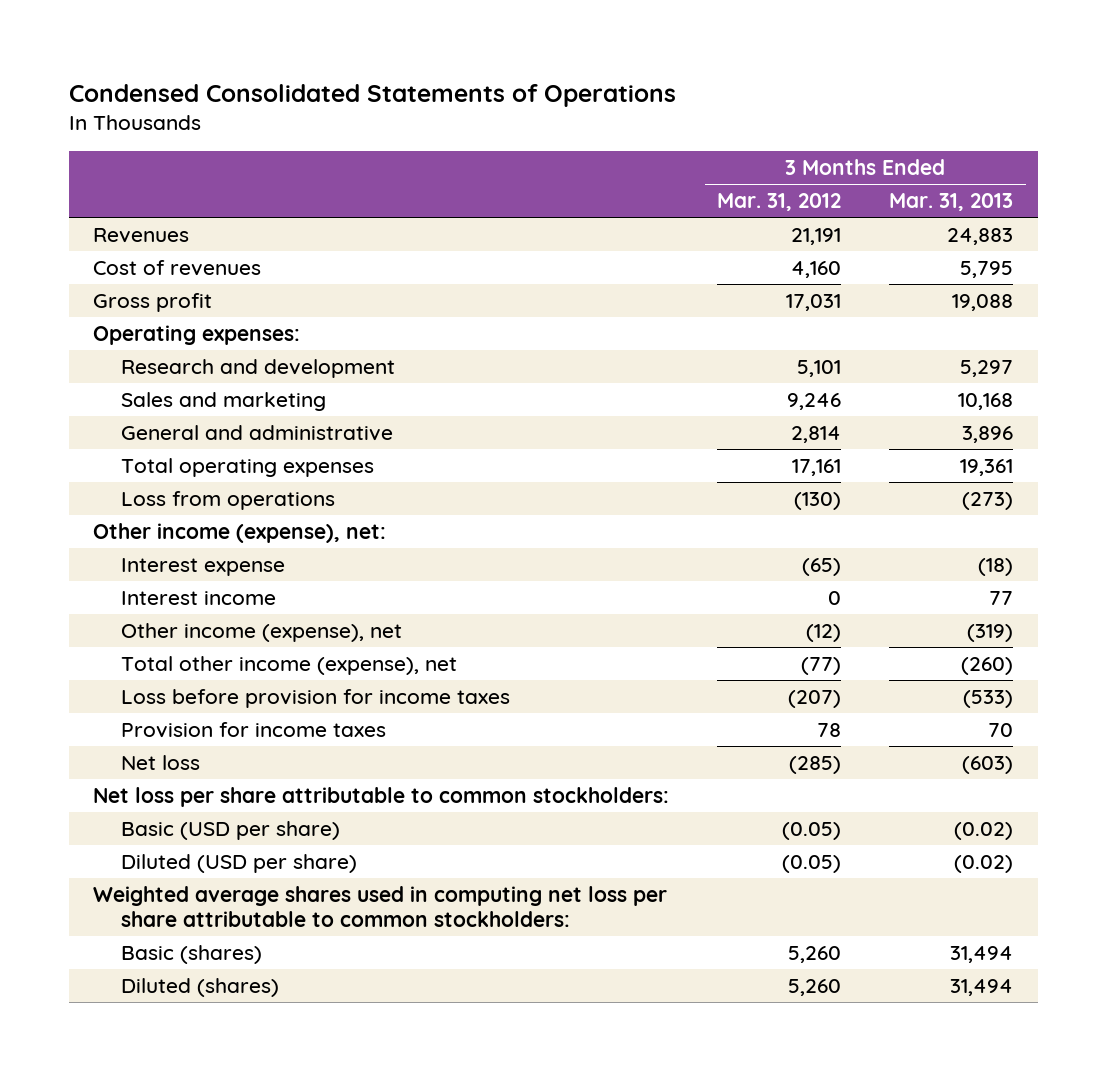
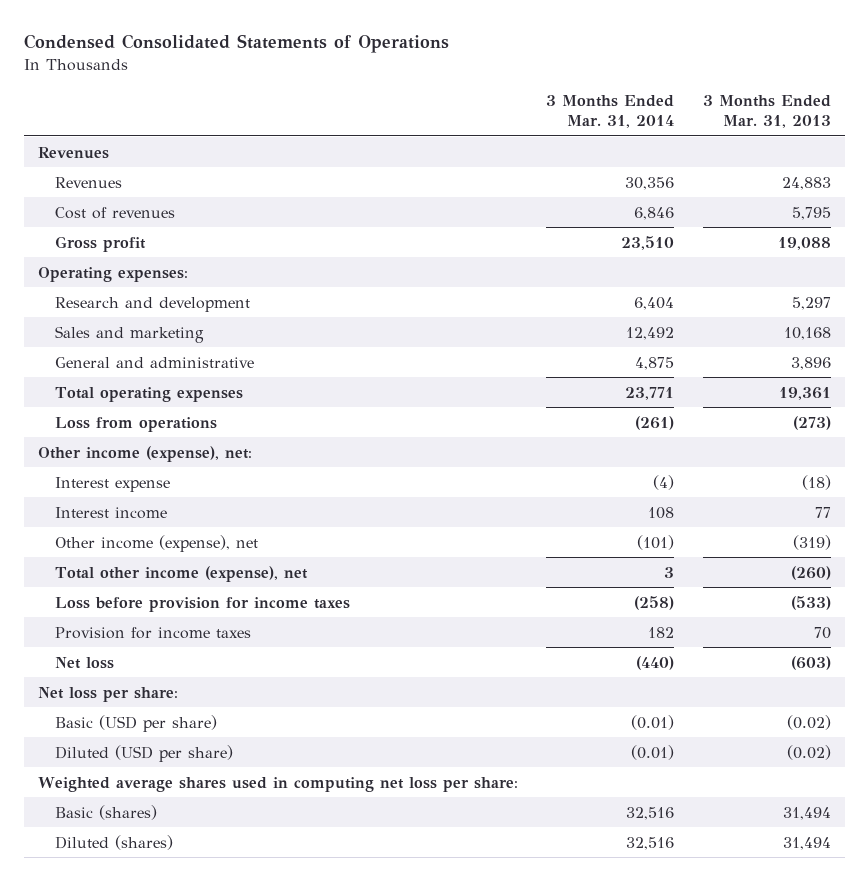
[717,193,842,212] Mar. 31, 2012 -> none
none -> [546,95,675,128] 3 Months Ended Mar. 31, 2014
none -> [37,146,109,159] Revenues
[92,786,669,807] Net loss per share attributable to common stockholders: -> [37,686,178,702] Net loss per share:
[92,885,667,928] Weighted average shares used in computing net loss per share attributable to common stockholders: -> [37,776,518,792] Weighted average shares used in computing net loss per share:

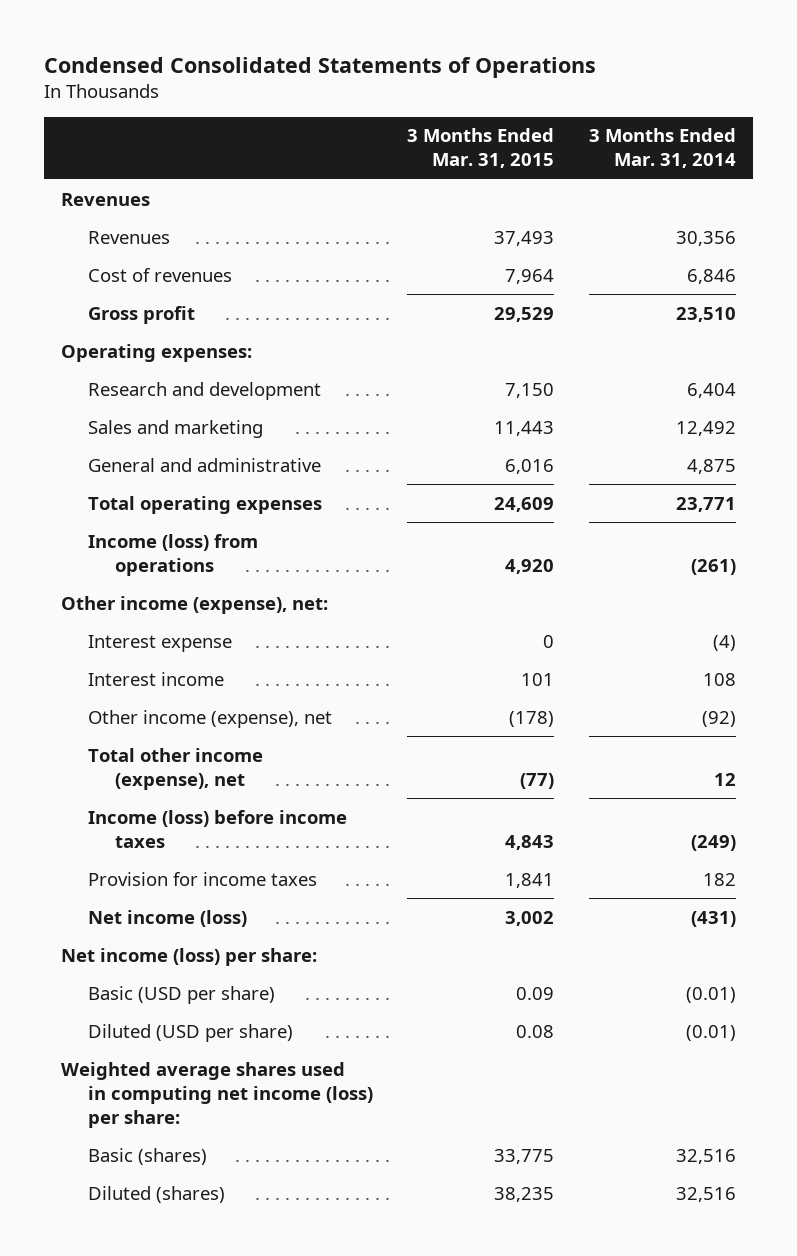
[702,95,831,128] 3 Months Ended Mar. 31, 2013 -> none
none -> [407,128,555,169] 3 Months Ended Mar. 31, 2015
[54,416,217,432] Loss from operations -> [87,533,258,576] Income (loss) from operations
[637,534,675,550] (101) -> [701,710,736,727] (92)
[664,566,675,578] 3 -> [713,772,736,786] 12
[54,596,350,612] Loss before provision for income taxes -> [87,809,347,848] Income (loss) before income taxes
[634,595,675,610] (258) -> [690,834,736,851] (249)
[54,656,114,669] Net loss -> [87,909,247,927] Net income (loss)
[636,655,675,670] (440) -> [690,910,736,927] (431)
[37,686,178,702] Net loss per share: -> [61,947,318,966] Net income (loss) per share:
[37,776,518,792] Weighted average shares used in computing net loss per share: -> [61,1061,373,1128] Weighted average shares used in computing net income (loss) per share:

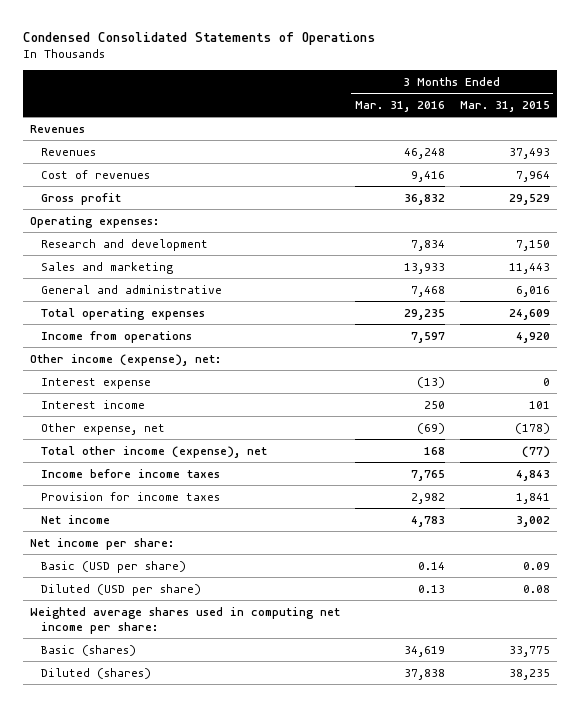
[588,128,736,169] 3 Months Ended Mar. 31, 2014 -> none
none -> [354,101,445,113] Mar. 31, 2016
[87,533,258,576] Income (loss) from operations -> [41,330,193,343] Income from operations
[87,709,332,728] Other income (expense), net -> [41,422,166,435] Other expense, net
[87,809,347,848] Income (loss) before income taxes -> [41,468,221,478] Income before income taxes
[87,909,247,927] Net income (loss) -> [41,514,111,524] Net income
[61,947,318,966] Net income (loss) per share: -> [30,537,175,550] Net income per share:
[61,1061,373,1128] Weighted average shares used in computing net income (loss) per share: -> [30,606,341,634] Weighted average shares used in computing net income per share:

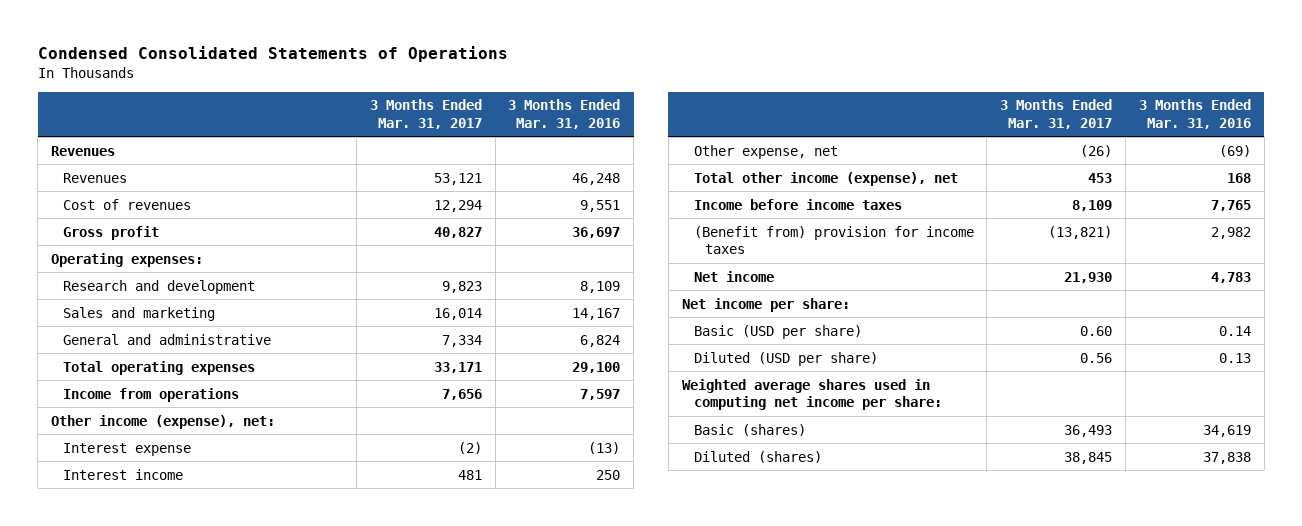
[459,101,550,113] Mar. 31, 2015 -> none
none -> [369,99,482,129] 3 Months Ended Mar. 31, 2017
[410,170,445,182] 9,416 -> [580,199,621,212] 9,551
[403,193,445,205] 36,832 -> [572,226,621,238] 36,697
[410,239,445,251] 7,834 -> [580,280,621,293] 8,109
[403,262,445,274] 13,933 -> [572,307,621,320] 14,167
[410,285,445,297] 7,468 -> [580,334,621,347] 6,824
[403,308,445,320] 29,235 -> [572,361,621,373] 29,100
[41,491,221,501] Provision for income taxes -> [693,225,974,255] (Benefit from) provision for income taxes

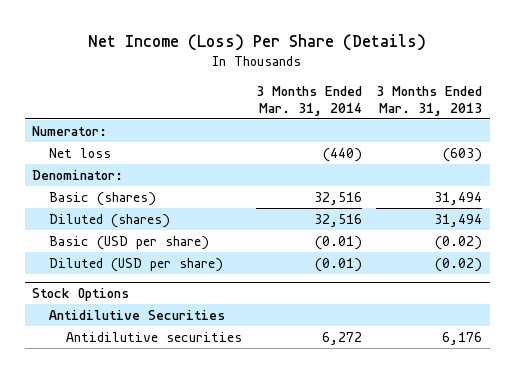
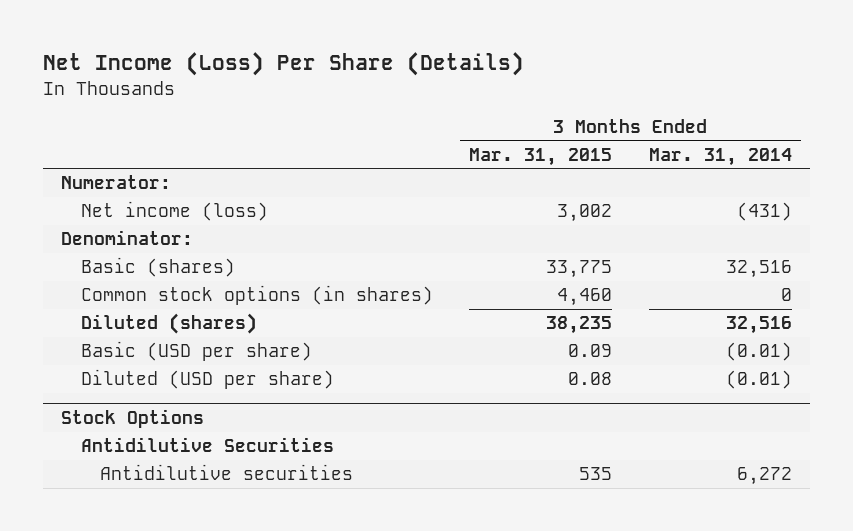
[376,86,483,116] 3 Months Ended Mar. 31, 2013 -> none
none -> [469,147,613,166] Mar. 31, 2015
[48,147,111,158] Net loss -> [80,201,268,222] Net income (loss)
[322,147,362,162] (440) -> [736,202,792,222] (431)
none -> [80,285,433,306] Common stock options (in shares)

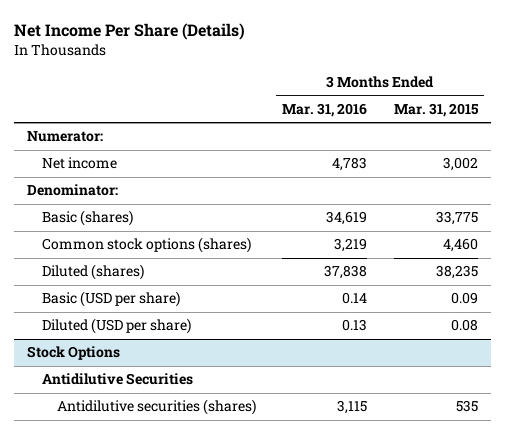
[42,52,524,77] Net Income (Loss) Per Share (Details) -> [14,22,246,40] Net Income Per Share (Details)
[648,147,792,166] Mar. 31, 2014 -> none
none -> [282,102,368,117] Mar. 31, 2016
[80,201,268,222] Net income (loss) -> [42,157,118,170] Net income
[80,285,433,306] Common stock options (in shares) -> [42,237,252,254] Common stock options (shares)
[100,464,354,481] Antidilutive securities -> [57,399,257,416] Antidilutive securities (shares)

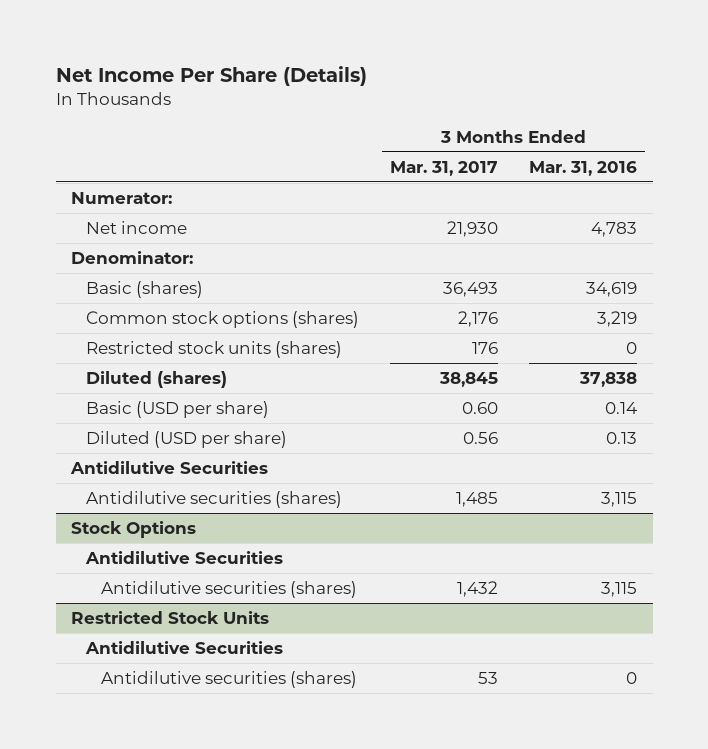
[393,102,479,117] Mar. 31, 2015 -> none
none -> [389,160,498,176] Mar. 31, 2017
none -> [85,340,342,358] Restricted stock units (shares)
none -> [70,460,269,474] Antidilutive Securities
none -> [85,490,342,508] Antidilutive securities (shares)
none -> [71,610,270,624] Restricted Stock Units
none -> [84,640,283,654] Antidilutive Securities
none -> [100,670,357,688] Antidilutive securities (shares)

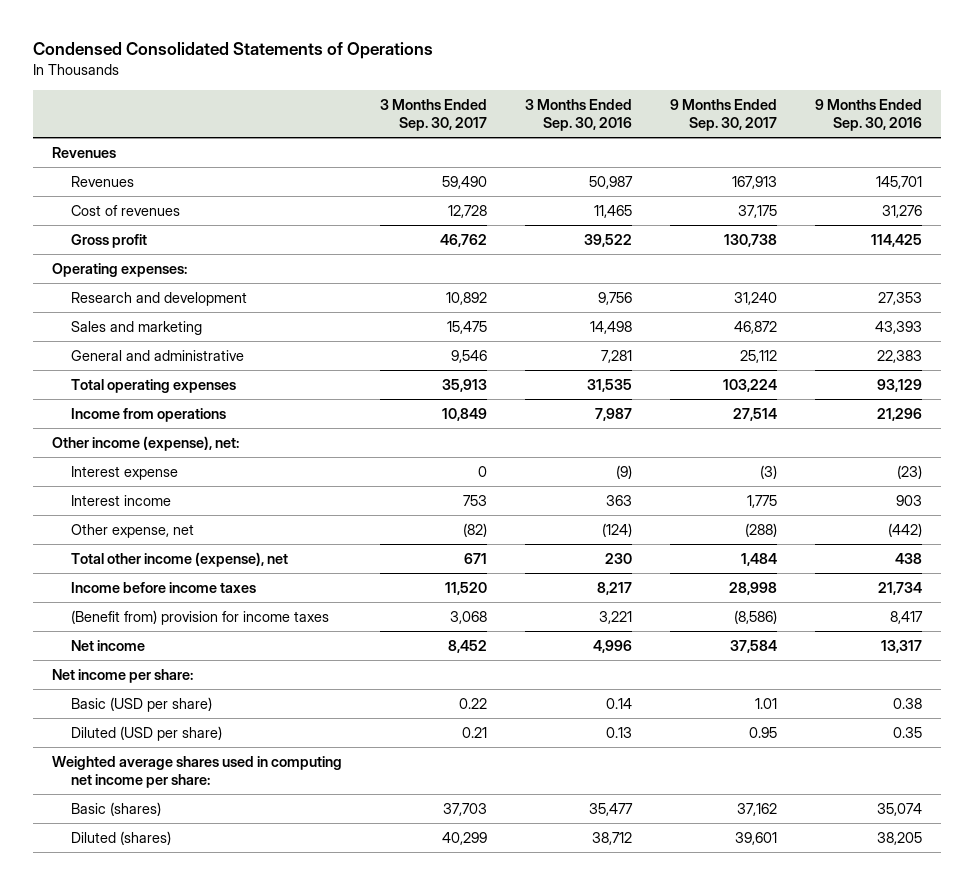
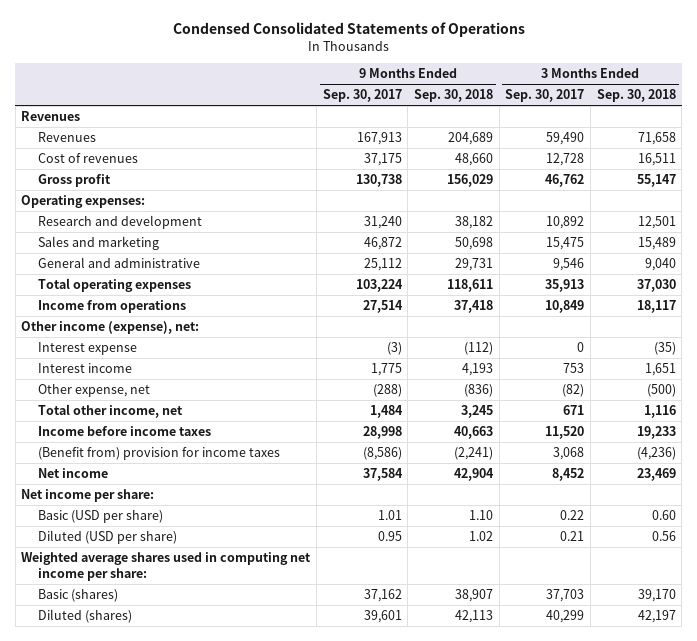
[524,98,632,131] 3 Months Ended Sep. 30, 2016 -> none
[814,98,922,131] 9 Months Ended Sep. 30, 2016 -> none
none -> [414,89,494,103] Sep. 30, 2018
none -> [596,89,676,103] Sep. 30, 2018
[70,552,288,568] Total other income (expense), net -> [38,404,184,419] Total other income, net

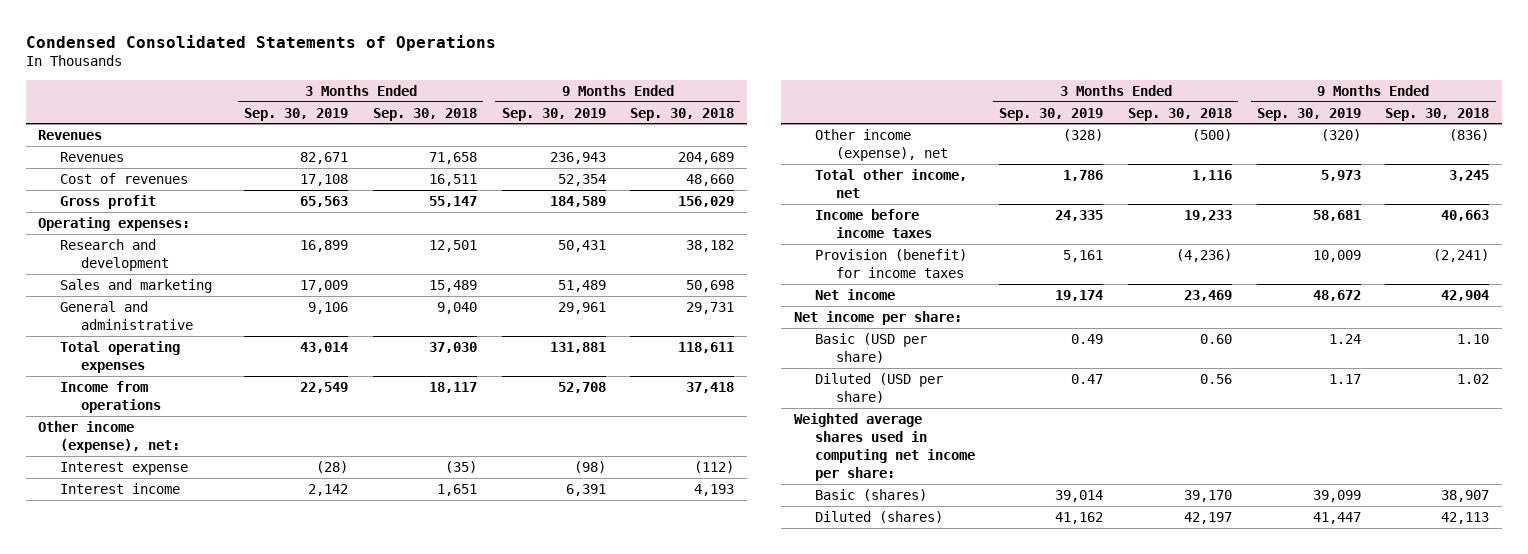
[322,89,402,103] Sep. 30, 2017 -> none
[505,89,585,103] Sep. 30, 2017 -> none
none -> [244,107,349,121] Sep. 30, 2019
none -> [501,107,606,121] Sep. 30, 2019
[38,384,151,398] Other expense, net -> [814,128,949,161] Other income (expense), net
[38,447,281,461] (Benefit from) provision for income taxes -> [814,248,967,278] Provision (benefit) for income taxes

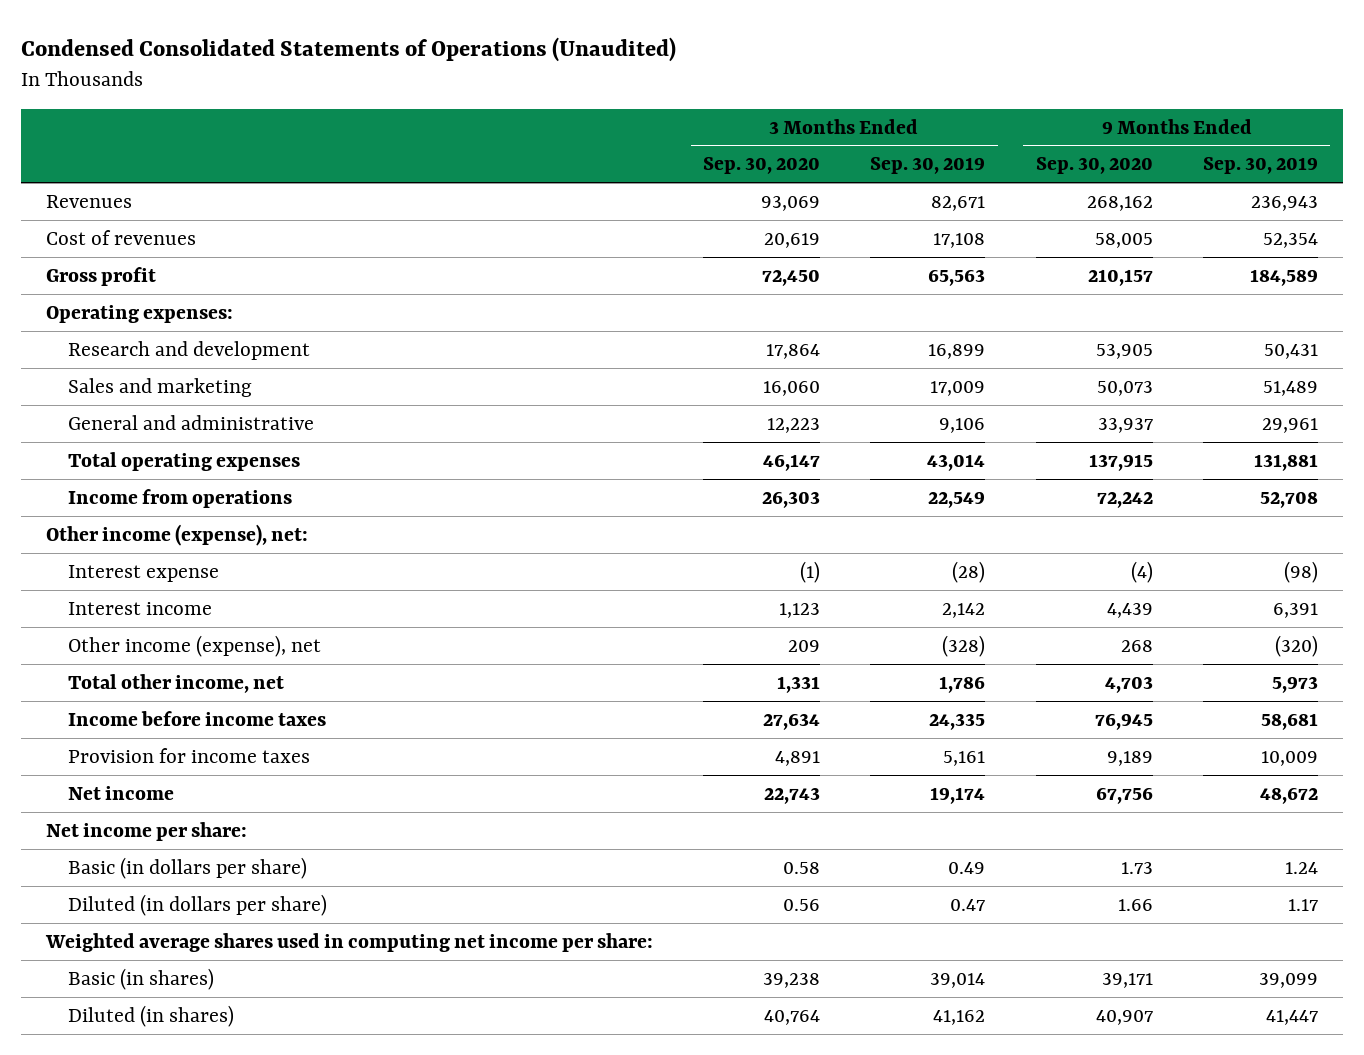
[26,34,497,51] Condensed Consolidated Statements of Operations -> [20,36,676,62] Condensed Consolidated Statements of Operations (Unaudited)
[372,107,477,121] Sep. 30, 2018 -> none
[630,107,735,121] Sep. 30, 2018 -> none
none -> [703,157,821,175] Sep. 30, 2020
none -> [1035,157,1153,175] Sep. 30, 2020
[38,129,103,140] Revenues -> none
[814,248,967,278] Provision (benefit) for income taxes -> [68,747,311,763] Provision for income taxes
[814,332,927,363] Basic (USD per share) -> [68,856,308,879] Basic (in dollars per share)
[814,372,943,403] Diluted (USD per share) -> [68,893,328,916] Diluted (in dollars per share)
[814,488,927,501] Basic (shares) -> [68,967,215,990] Basic (in shares)
[814,510,943,523] Diluted (shares) -> [68,1004,235,1027] Diluted (in shares)

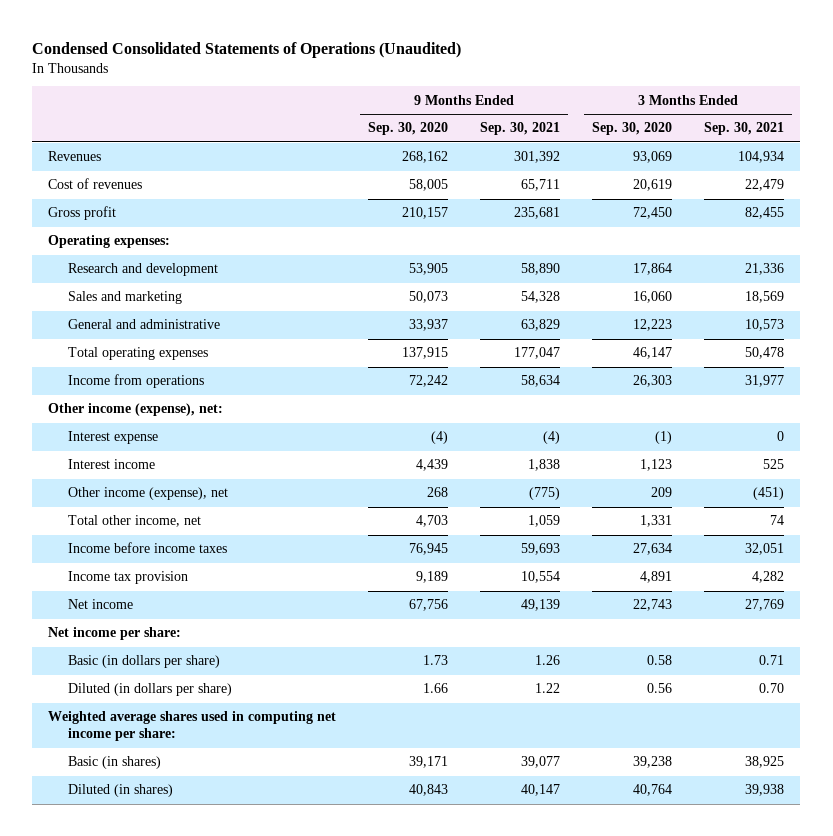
[870,157,986,175] Sep. 30, 2019 -> none
[1202,157,1318,175] Sep. 30, 2019 -> none
none -> [480,122,561,136] Sep. 30, 2021
none -> [704,122,785,136] Sep. 30, 2021
[68,747,311,763] Provision for income taxes -> [67,571,188,585] Income tax provision
[1095,1009,1153,1025] 40,907 -> [409,784,449,797] 40,843

